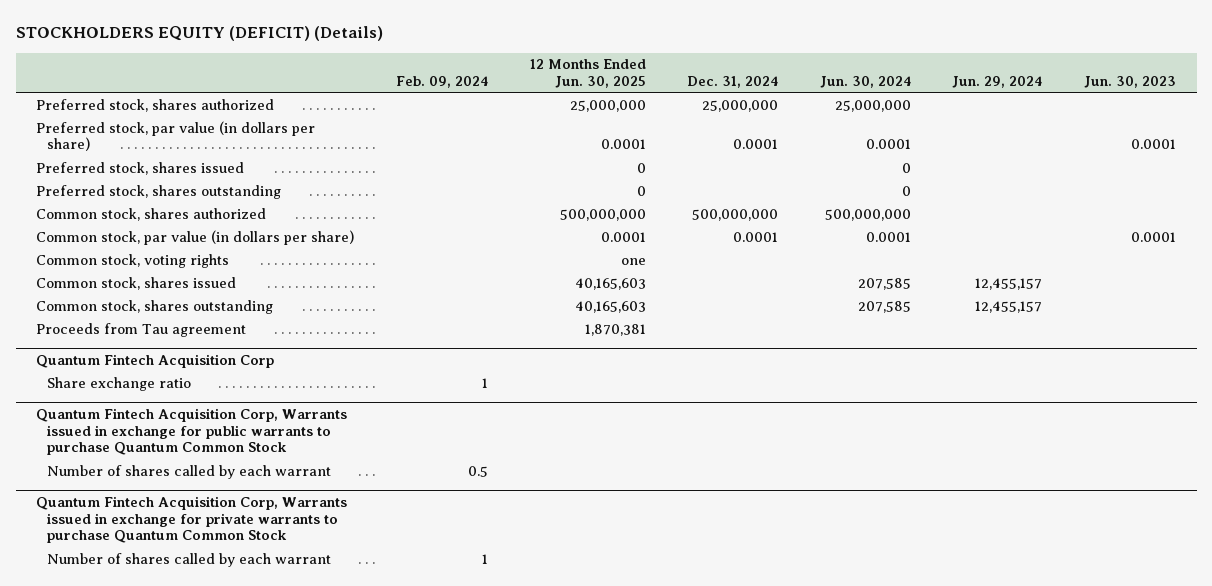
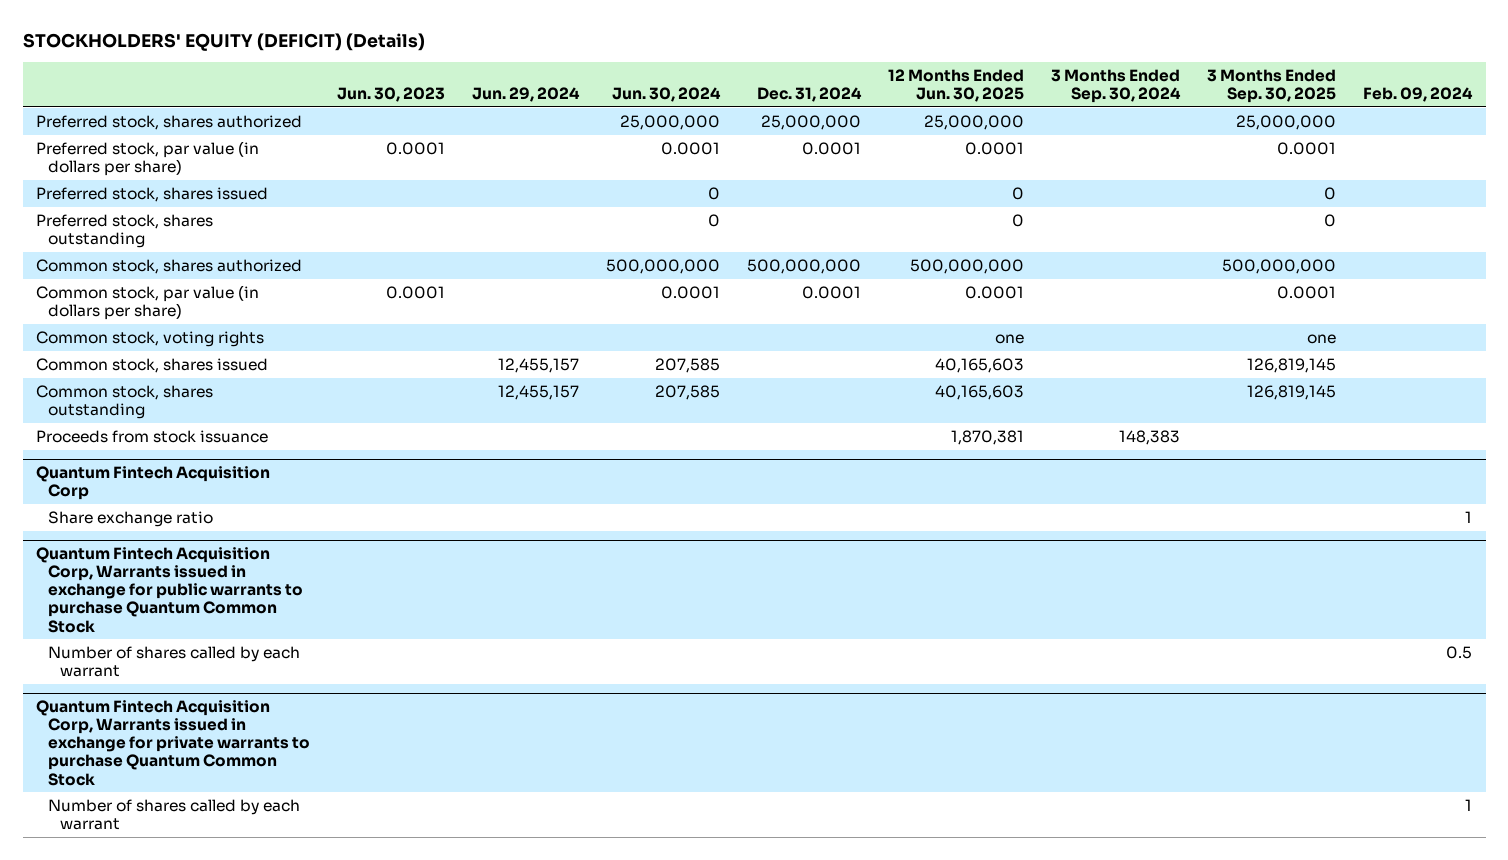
[15,26,383,42] STOCKHOLDERS EQUITY (DEFICIT) (Details) -> [22,32,425,51] STOCKHOLDERS' EQUITY (DEFICIT) (Details)
none -> [1051,69,1182,104] 3 Months Ended Sep. 30, 2024
none -> [1207,69,1337,104] 3 Months Ended Sep. 30, 2025
[36,322,247,337] Proceeds from Tau agreement -> [36,429,269,443] Proceeds from stock issuance

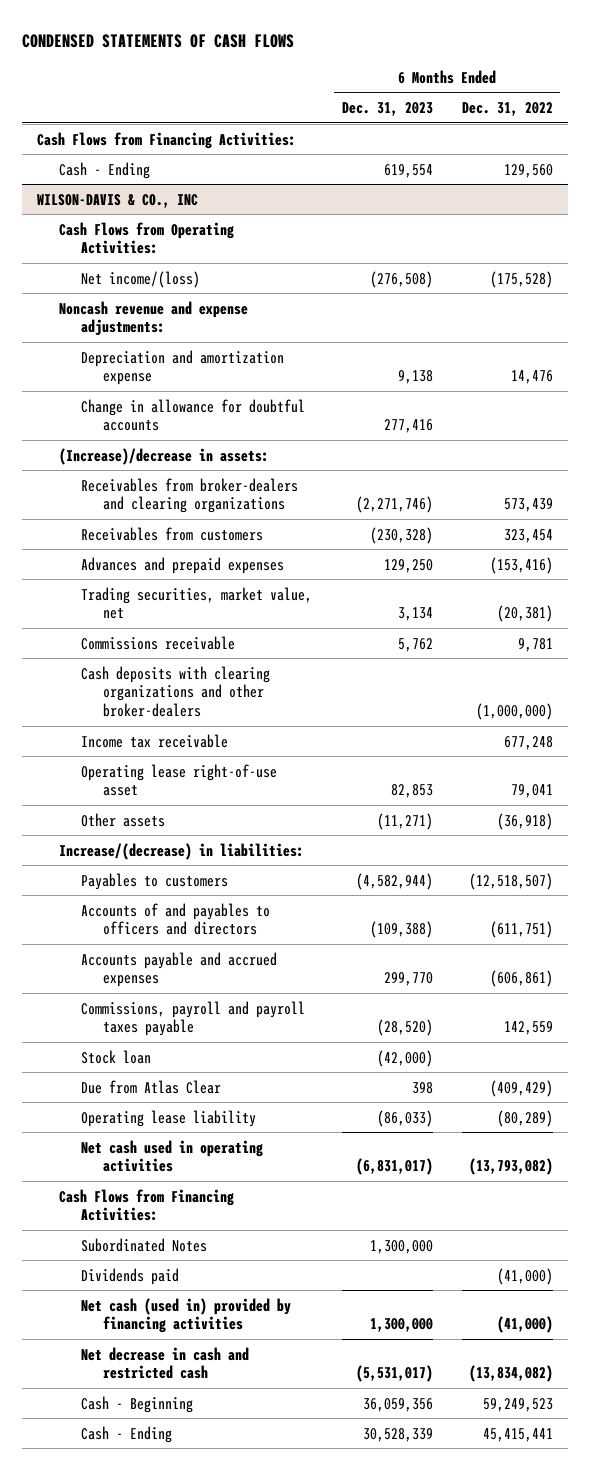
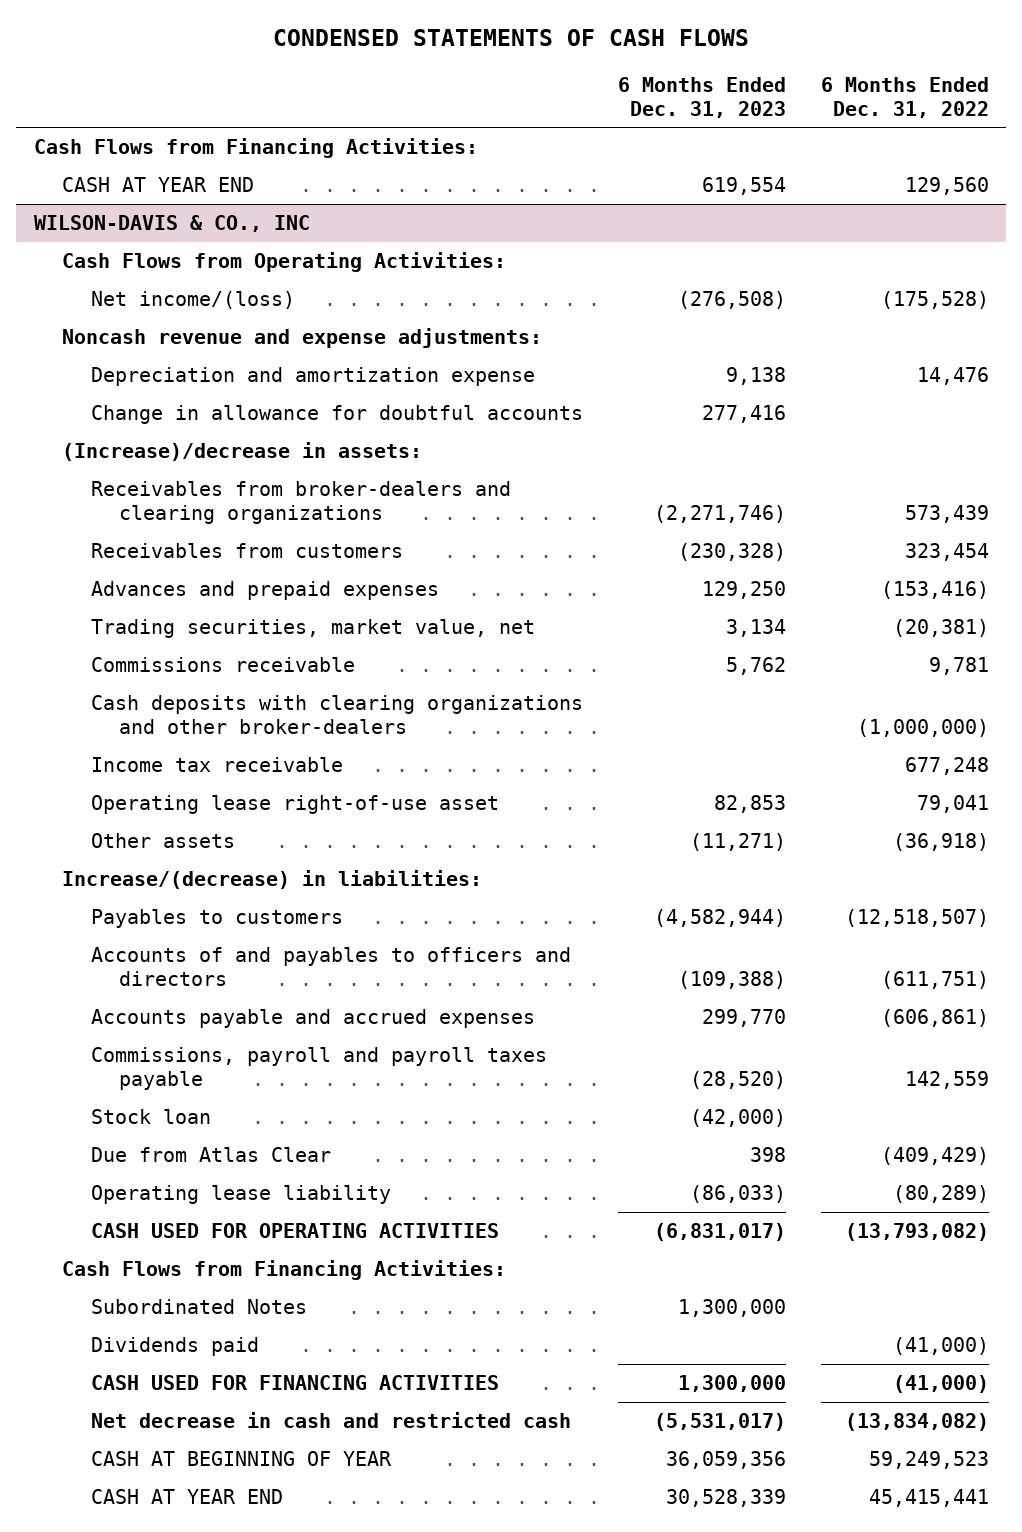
[59,161,151,179] Cash - Ending -> [62,177,255,193] CASH AT YEAR END
[81,1139,264,1173] Net cash used in operating activities -> [90,1223,499,1239] CASH USED FOR OPERATING ACTIVITIES
[81,1297,292,1334] Net cash (used in) provided by financing activities -> [90,1375,499,1391] CASH USED FOR FINANCING ACTIVITIES
[81,1395,194,1413] Cash - Beginning -> [90,1451,392,1467] CASH AT BEGINNING OF YEAR
[81,1425,173,1443] Cash - Ending -> [90,1489,283,1505] CASH AT YEAR END

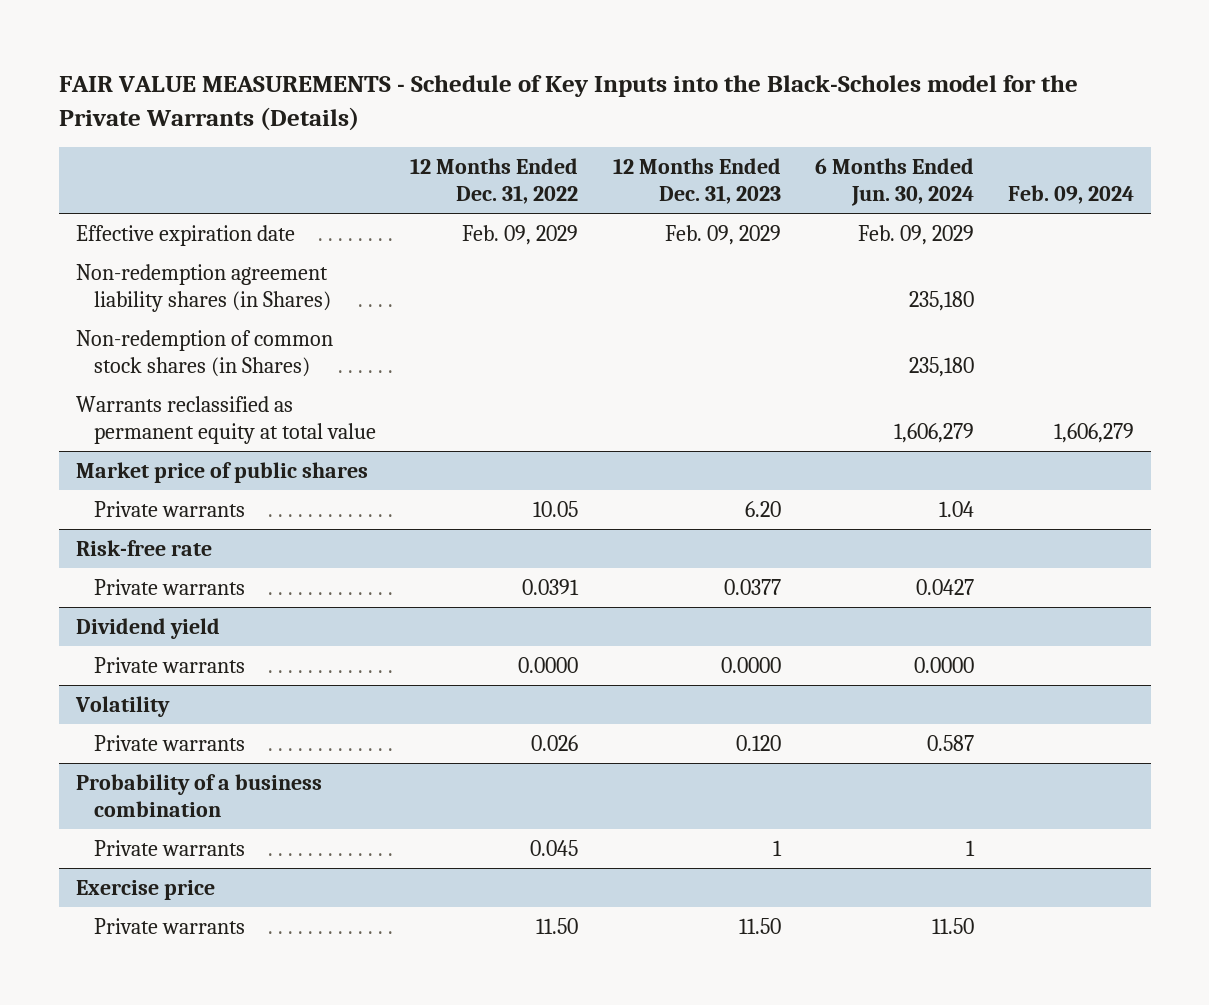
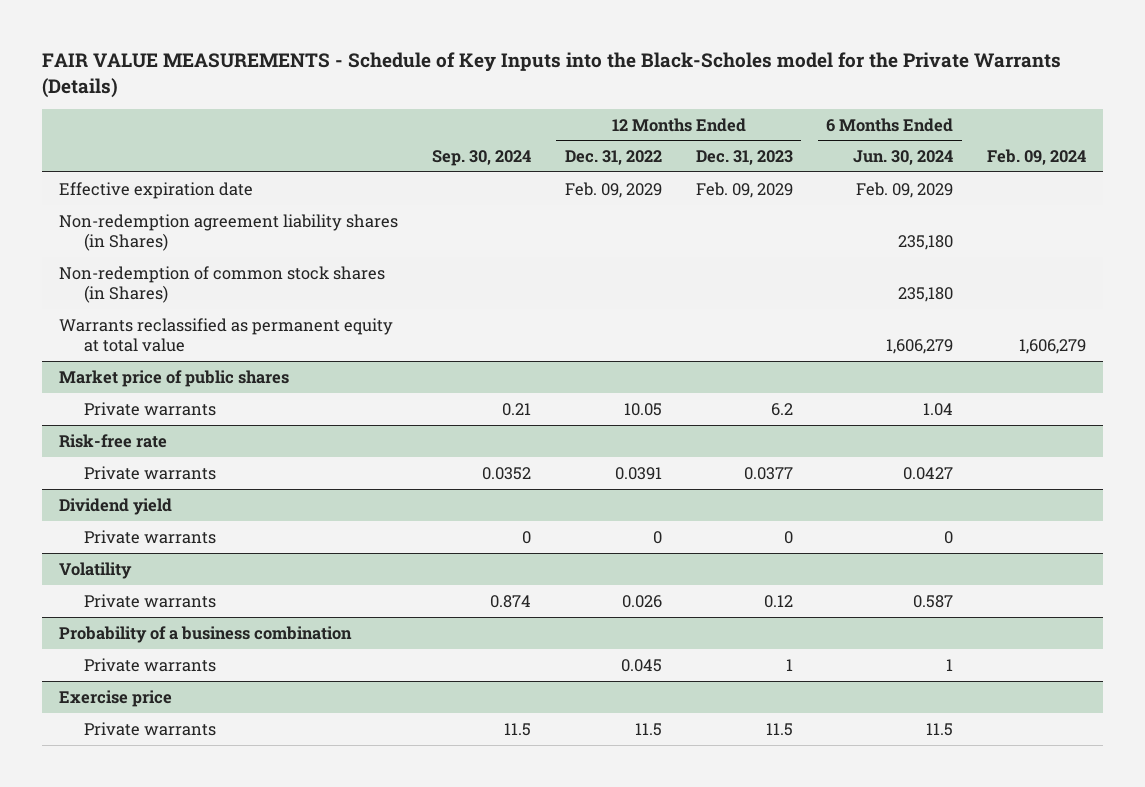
none -> [431,150,531,167] Sep. 30, 2024
[744,500,781,517] 6.20 -> [770,402,793,416] 6.2
[518,656,579,673] 0.0000 -> [652,530,662,544] 0
[720,656,781,673] 0.0000 -> [783,530,793,544] 0
[913,656,974,673] 0.0000 -> [944,530,954,544] 0
[735,734,781,751] 0.120 -> [763,594,793,608] 0.12
[536,917,579,934] 11.50 -> [634,722,662,736] 11.5
[738,917,781,934] 11.50 -> [765,722,793,736] 11.5
[931,917,974,934] 11.50 -> [926,722,954,736] 11.5

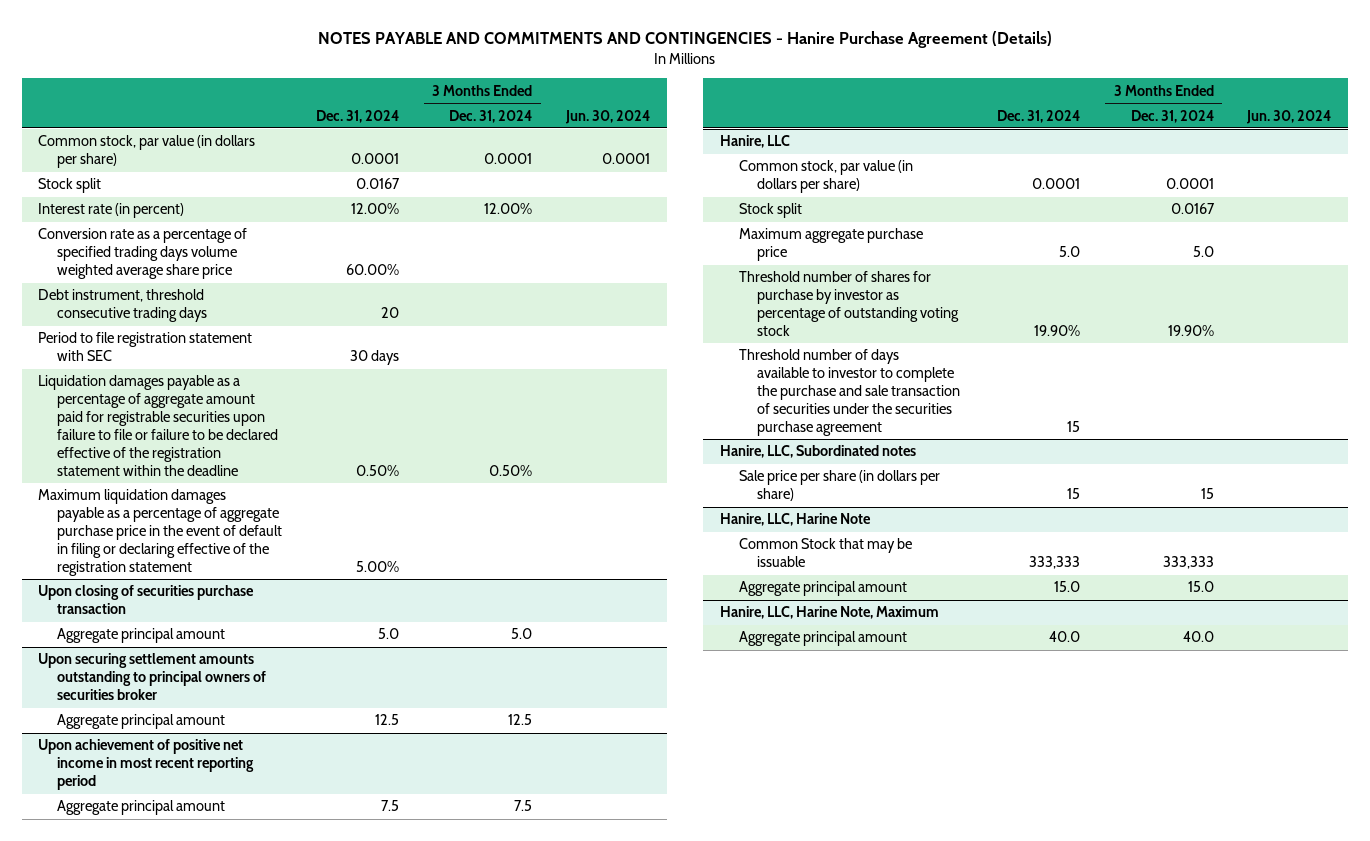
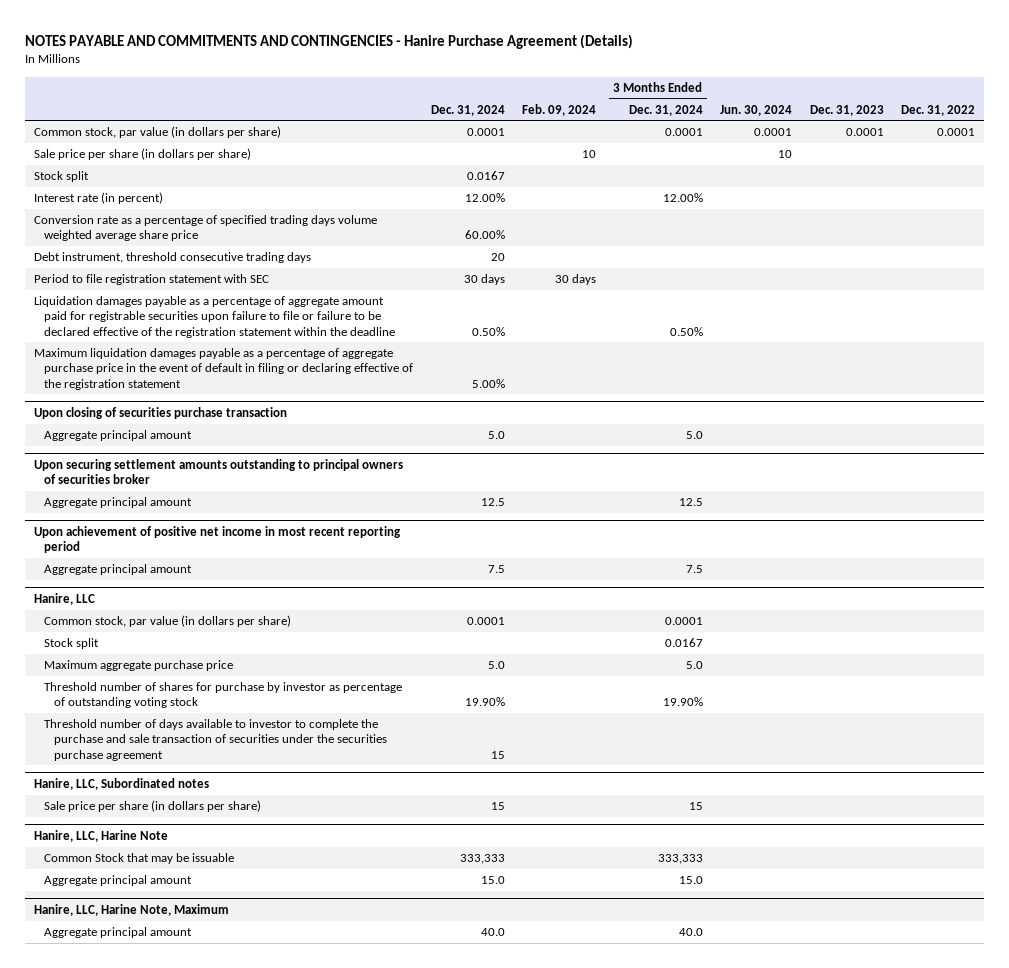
none -> [522,103,597,116] Feb. 09, 2024
none -> [809,104,884,116] Dec. 31, 2023
none -> [901,104,976,116] Dec. 31, 2022
none -> [34,148,252,161] Sale price per share (in dollars per share)

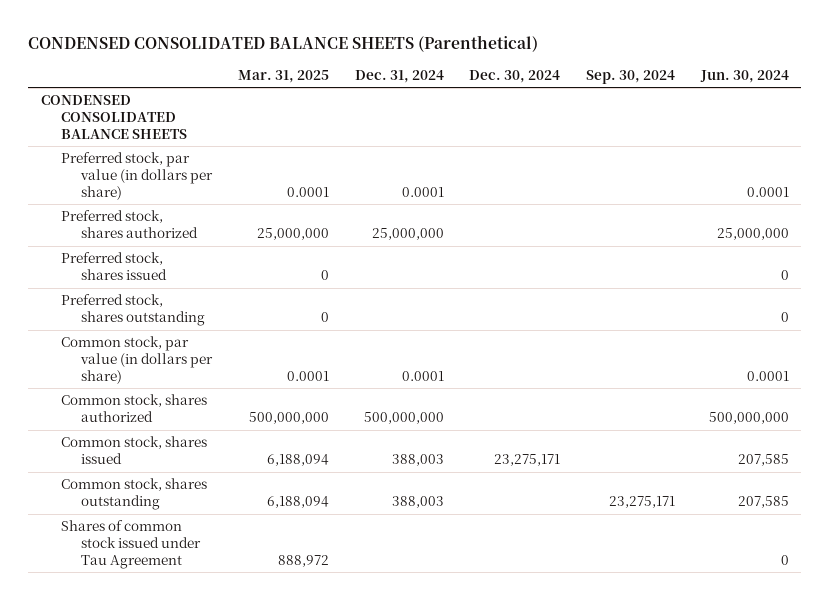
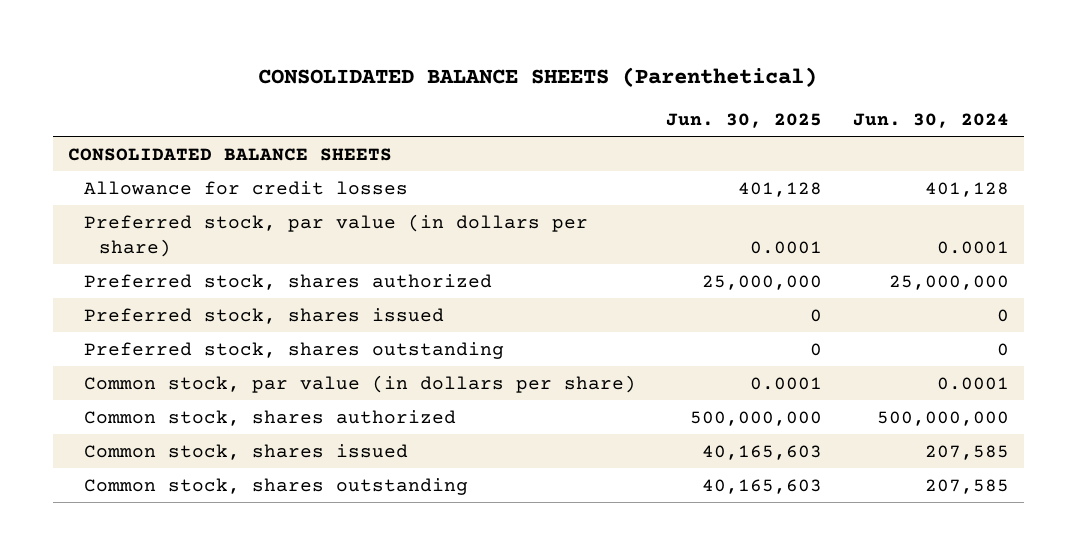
[28,35,539,53] CONDENSED CONSOLIDATED BALANCE SHEETS (Parenthetical) -> [258,66,818,87] CONSOLIDATED BALANCE SHEETS (Parenthetical)
[238,69,330,83] Mar. 31, 2025 -> none
[354,69,444,83] Dec. 31, 2024 -> none
[469,69,561,83] Dec. 30, 2024 -> none
[585,69,675,84] Sep. 30, 2024 -> none
none -> [666,112,823,128] Jun. 30, 2025
[41,95,188,139] CONDENSED CONSOLIDATED BALANCE SHEETS -> [67,147,392,161] CONSOLIDATED BALANCE SHEETS
none -> [83,180,408,195] Allowance for credit losses
[61,520,202,569] Shares of common stock issued under Tau Agreement -> none

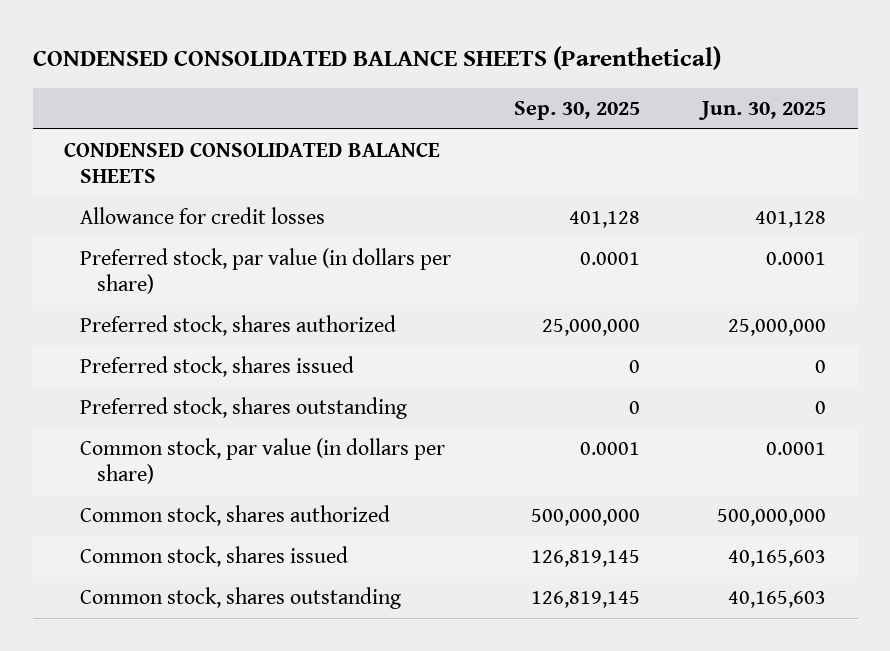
[258,66,818,87] CONSOLIDATED BALANCE SHEETS (Parenthetical) -> [32,46,721,71] CONDENSED CONSOLIDATED BALANCE SHEETS (Parenthetical)
[852,112,1009,128] Jun. 30, 2024 -> none
none -> [513,101,640,121] Sep. 30, 2025
[67,147,392,161] CONSOLIDATED BALANCE SHEETS -> [63,142,440,184] CONDENSED CONSOLIDATED BALANCE SHEETS

